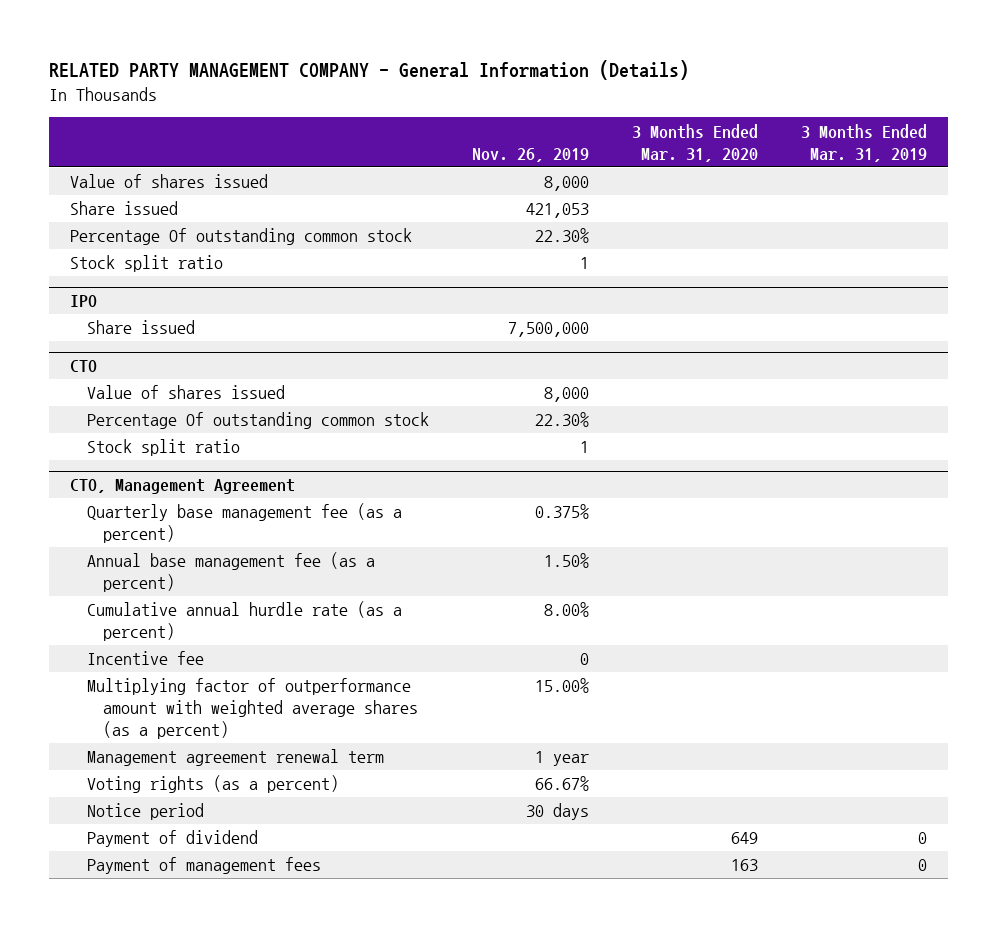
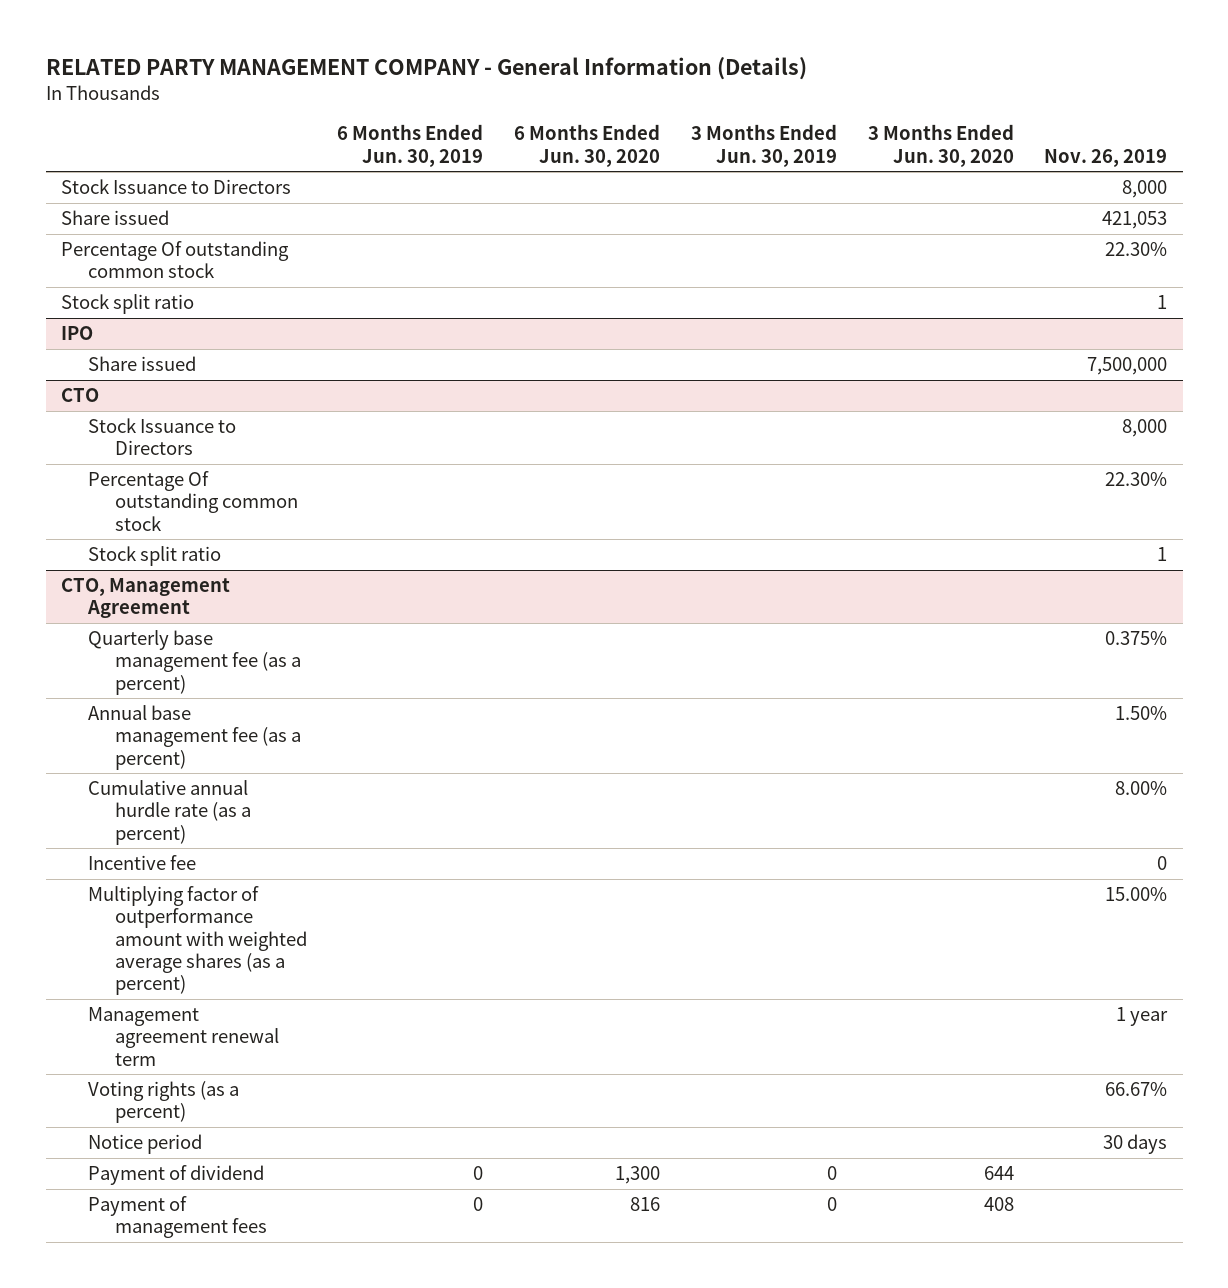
[631,123,758,162] 3 Months Ended Mar. 31, 2020 -> none
[800,123,927,162] 3 Months Ended Mar. 31, 2019 -> none
none -> [337,124,484,167] 6 Months Ended Jun. 30, 2019
none -> [514,124,661,167] 6 Months Ended Jun. 30, 2020
none -> [690,124,837,167] 3 Months Ended Jun. 30, 2019
none -> [867,124,1014,167] 3 Months Ended Jun. 30, 2020
[70,174,269,189] Value of shares issued -> [61,179,292,195] Stock Issuance to Directors
[86,385,285,400] Value of shares issued -> [87,418,236,456] Stock Issuance to Directors

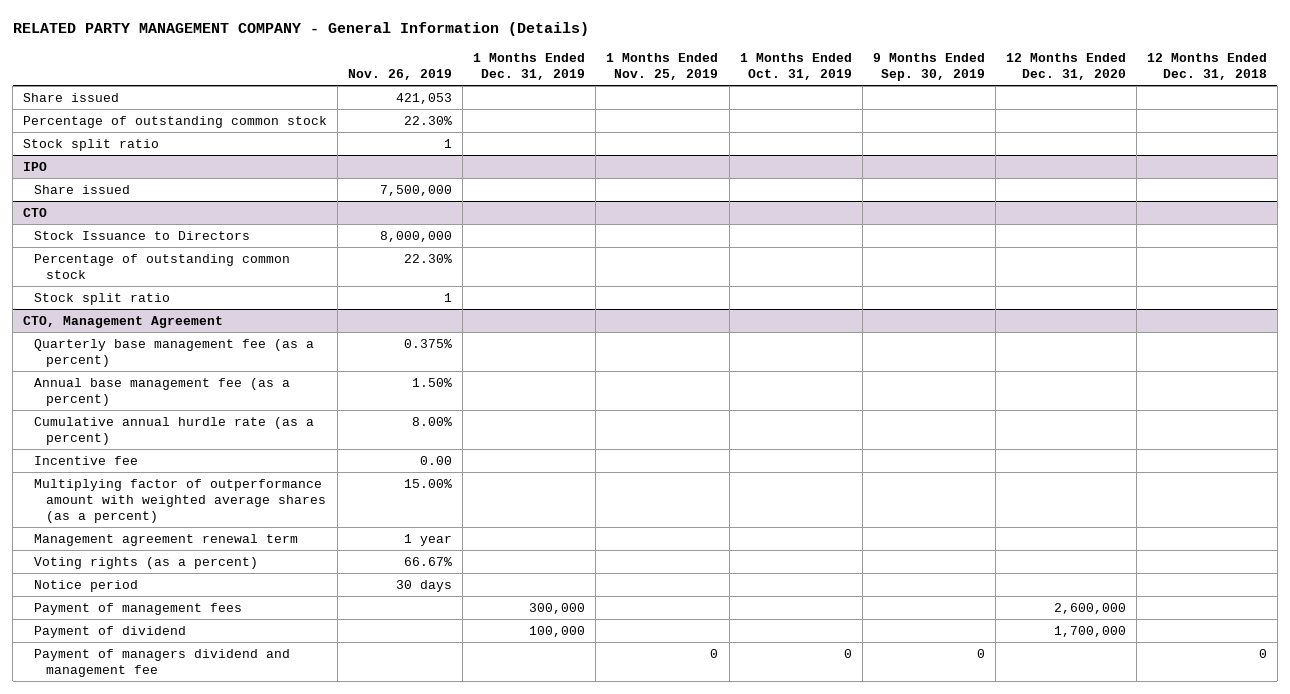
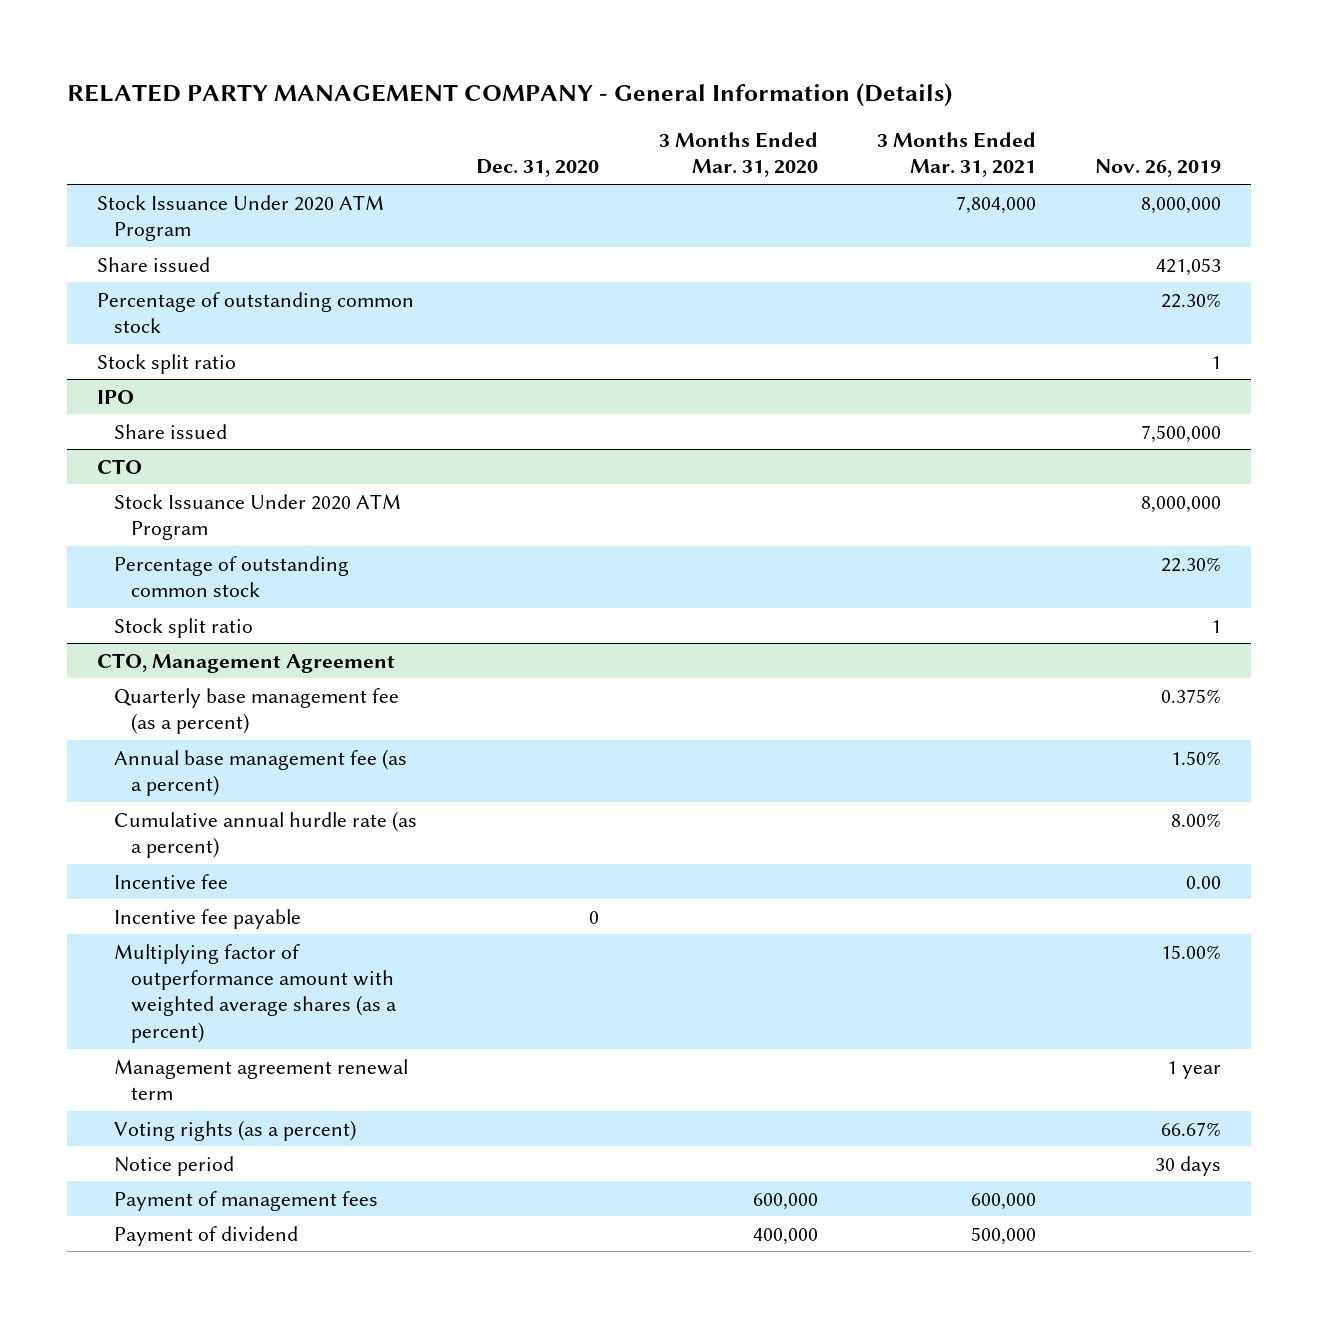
[473,53,586,81] 1 Months Ended Dec. 31, 2019 -> none
[606,53,719,81] 1 Months Ended Nov. 25, 2019 -> none
[739,53,852,81] 1 Months Ended Oct. 31, 2019 -> none
[872,53,985,82] 9 Months Ended Sep. 30, 2019 -> none
[1005,53,1126,81] 12 Months Ended Dec. 31, 2020 -> none
[1146,53,1267,81] 12 Months Ended Dec. 31, 2018 -> none
none -> [476,159,600,178] Dec. 31, 2020
none -> [658,132,818,178] 3 Months Ended Mar. 31, 2020
none -> [876,132,1036,178] 3 Months Ended Mar. 31, 2021
none -> [96,194,384,242] Stock Issuance Under 2020 ATM Program
[34,230,251,240] Stock Issuance to Directors -> [113,493,401,541] Stock Issuance Under 2020 ATM Program
none -> [113,908,301,929] Incentive fee payable
[34,648,291,677] Payment of managers dividend and management fee -> none

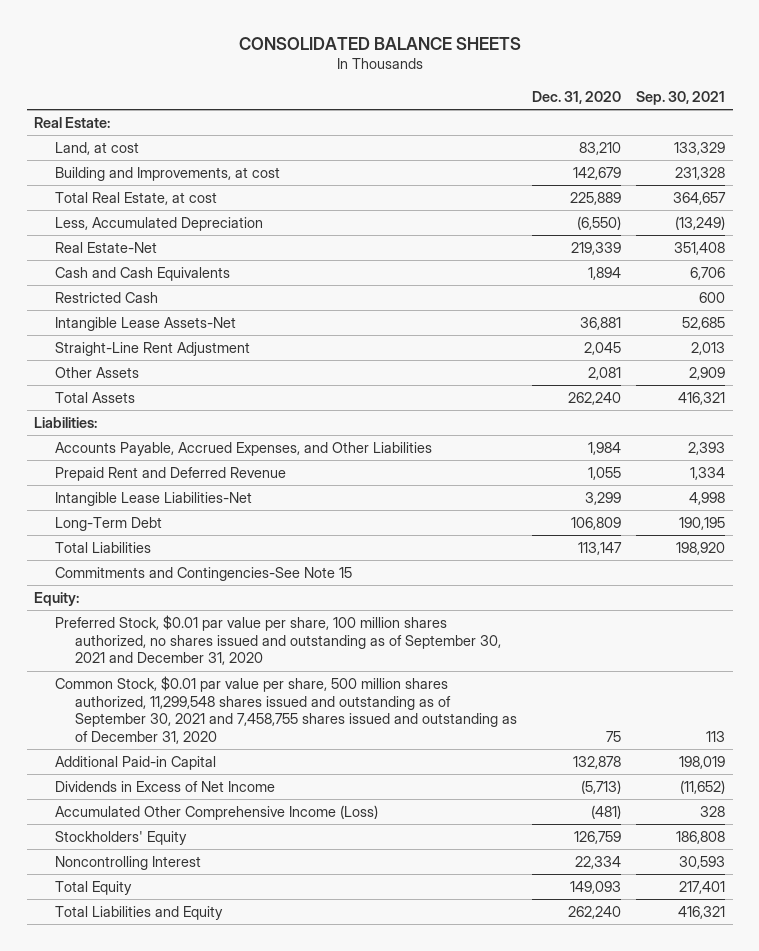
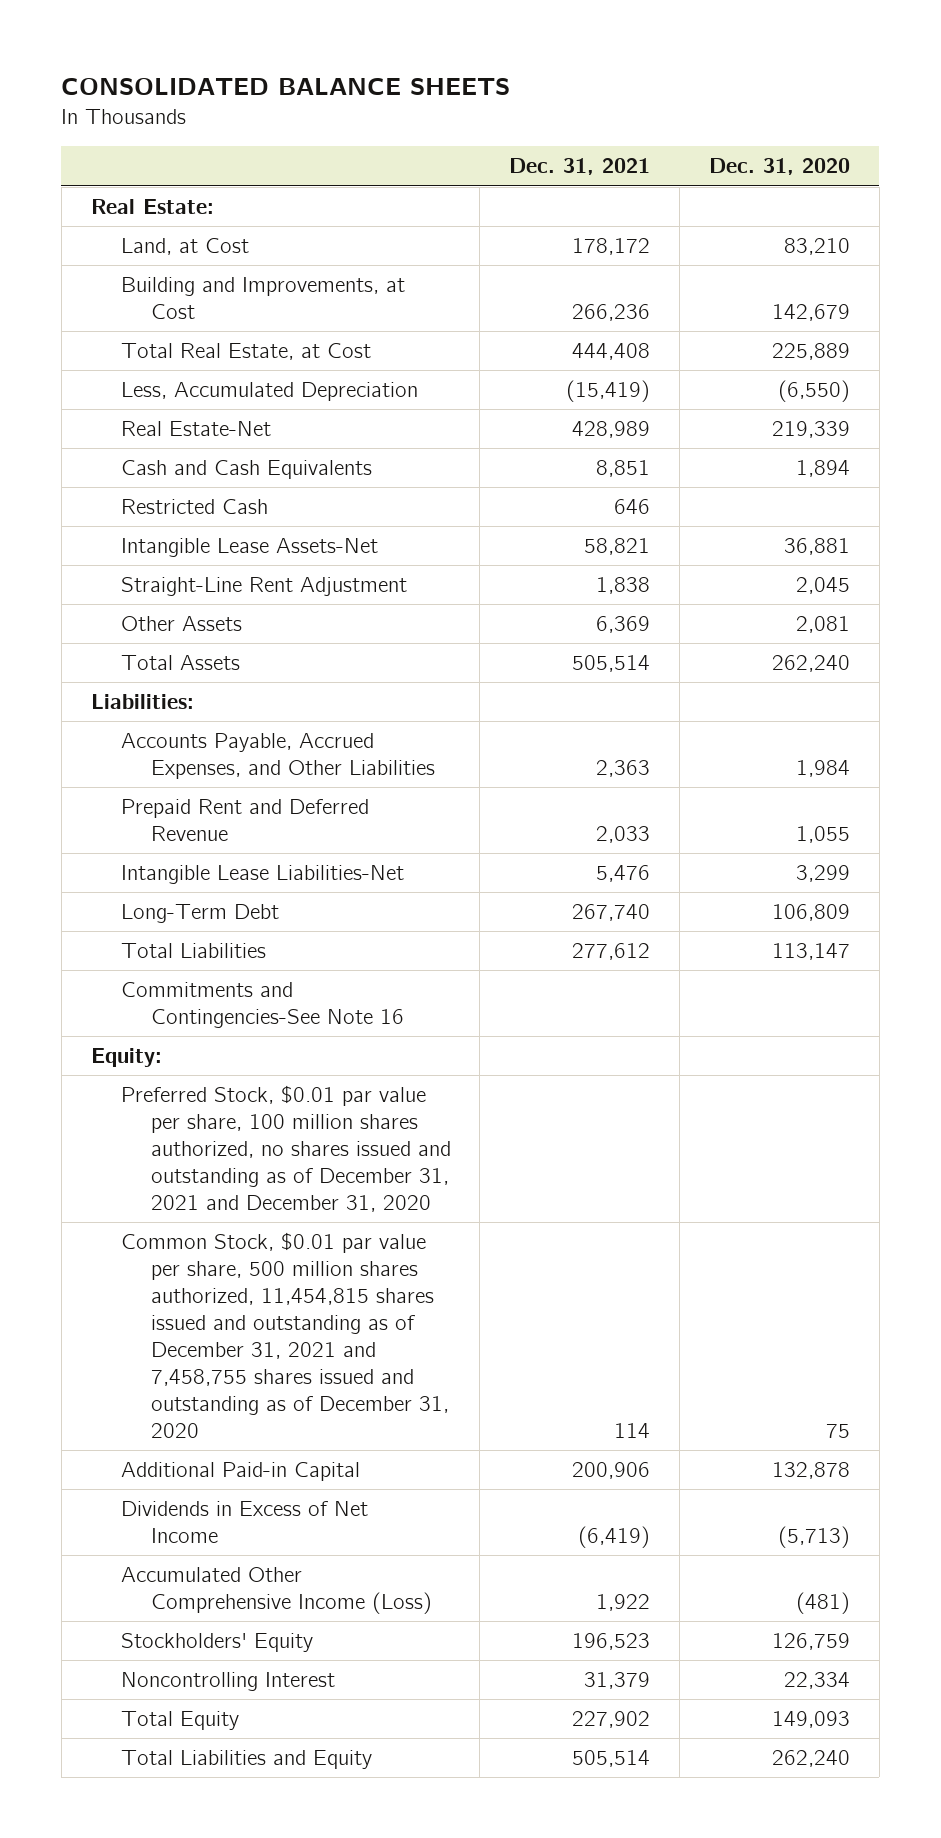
[636,91,726,106] Sep. 30, 2021 -> none
none -> [509,158,651,176] Dec. 31, 2021
[54,142,139,156] Land, at cost -> [120,238,249,256] Land, at Cost
[54,167,280,182] Building and Improvements, at cost -> [120,277,405,320] Building and Improvements, at Cost
[54,192,217,206] Total Real Estate, at cost -> [120,343,371,361] Total Real Estate, at Cost
[54,567,352,582] Commitments and Contingencies-See Note 15 -> [120,982,404,1029] Commitments and Contingencies-See Note 16
[54,615,502,666] Preferred Stock, $0.01 par value per share, 100 million shares authorized, no shares issued and outstanding as of September 30, 2021 and December 31, 2020 -> [120,1085,451,1213] Preferred Stock, $0.01 par value per share, 100 million shares authorized, no shares issued and outstanding as of December 31, 2021 and December 31, 2020
[54,676,518,744] Common Stock, $0.01 par value per share, 500 million shares authorized, 11,299,548 shares issued and outstanding as of September 30, 2021 and 7,458,755 shares issued and outstanding as of December 31, 2020 -> [120,1232,449,1438] Common Stock, $0.01 par value per share, 500 million shares authorized, 11,454,815 shares issued and outstanding as of December 31, 2021 and 7,458,755 shares issued and outstanding as of December 31, 2020

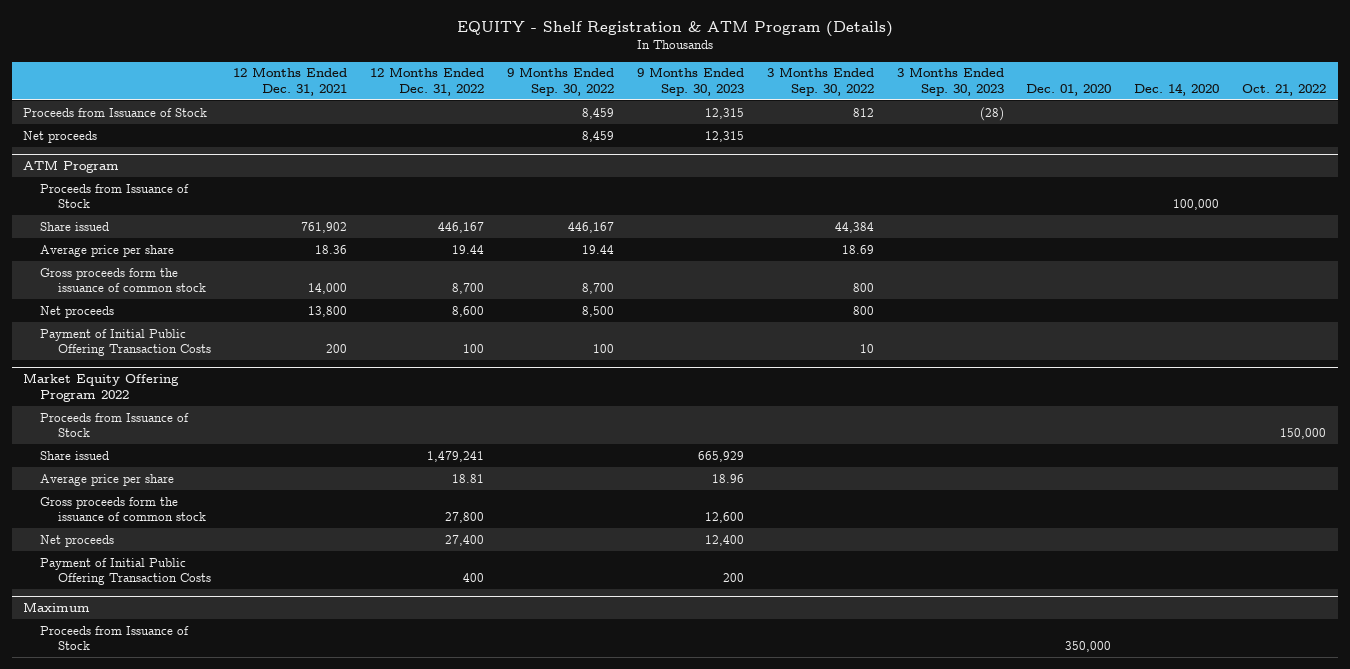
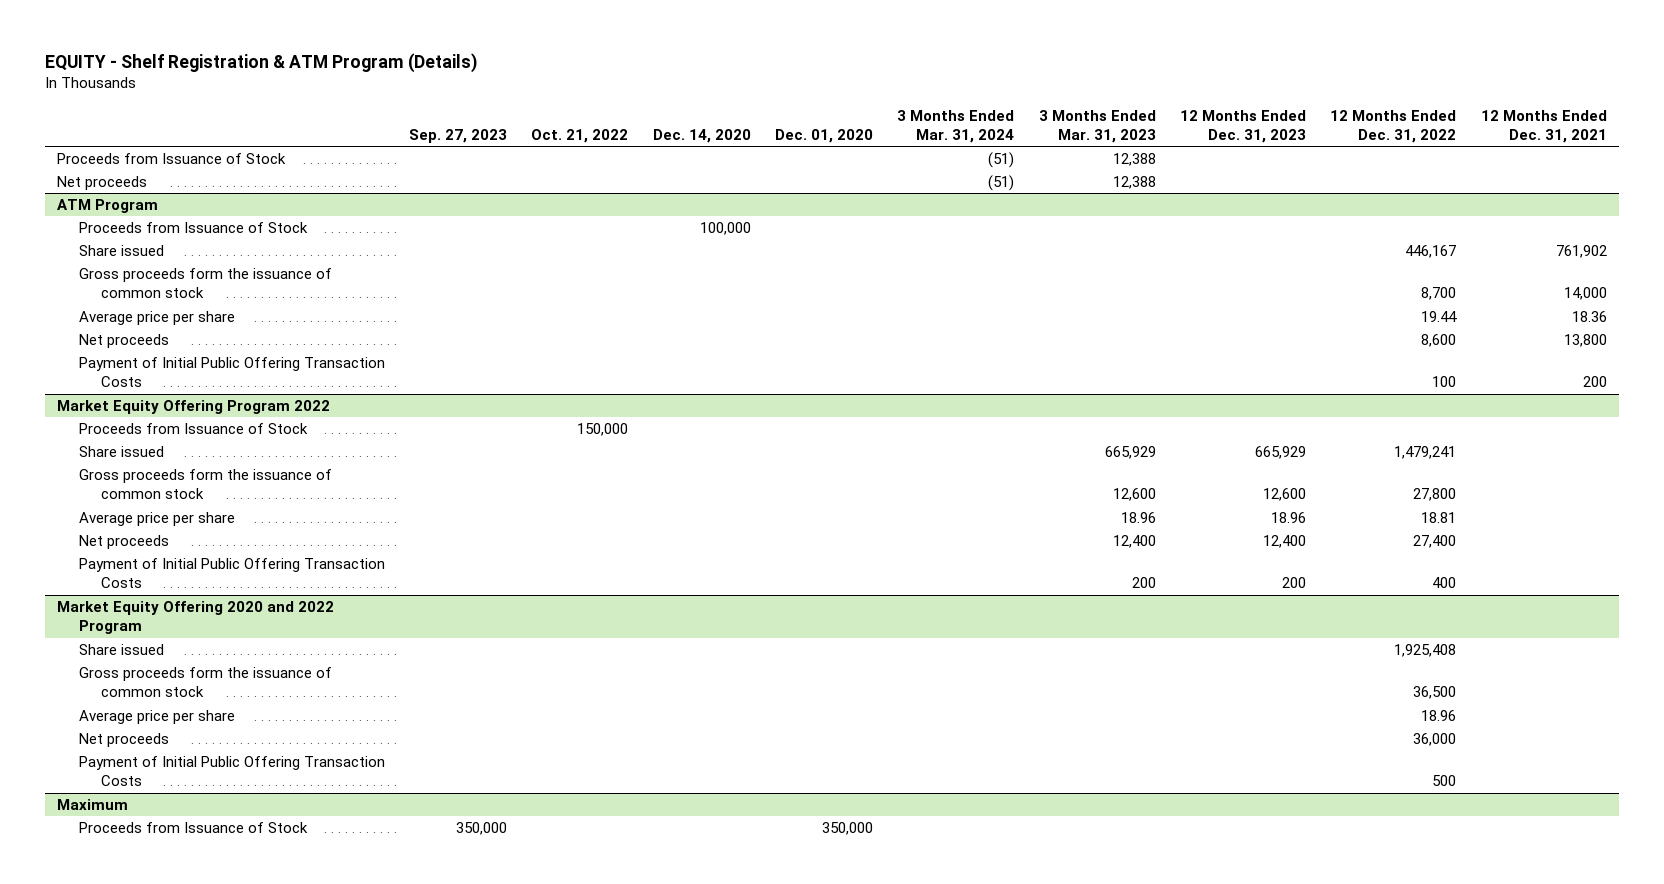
[507,67,615,96] 9 Months Ended Sep. 30, 2022 -> none
[636,67,744,96] 9 Months Ended Sep. 30, 2023 -> none
[766,67,874,96] 3 Months Ended Sep. 30, 2022 -> none
[896,67,1004,96] 3 Months Ended Sep. 30, 2023 -> none
none -> [409,128,508,143] Sep. 27, 2023
none -> [897,109,1015,143] 3 Months Ended Mar. 31, 2024
none -> [1038,109,1156,143] 3 Months Ended Mar. 31, 2023
none -> [1180,109,1307,143] 12 Months Ended Dec. 31, 2023
[40,244,175,257] Average price per share -> [78,311,235,326] Average price per share
[40,473,175,486] Average price per share -> [78,512,235,527] Average price per share
none -> [57,601,335,635] Market Equity Offering 2020 and 2022 Program
none -> [78,644,164,656] Share issued
none -> [78,667,332,698] Gross proceeds form the issuance of common stock
none -> [78,710,235,725] Average price per share
none -> [78,733,169,748] Net proceeds
none -> [78,756,385,787] Payment of Initial Public Offering Transaction Costs

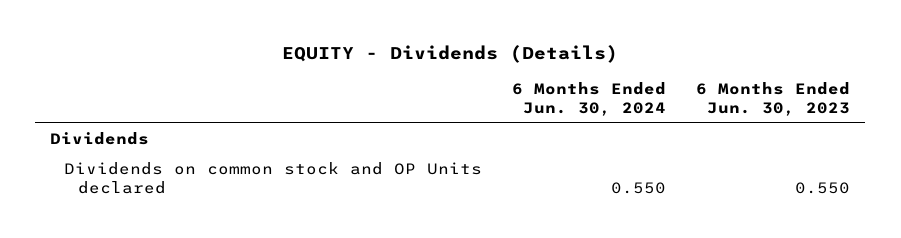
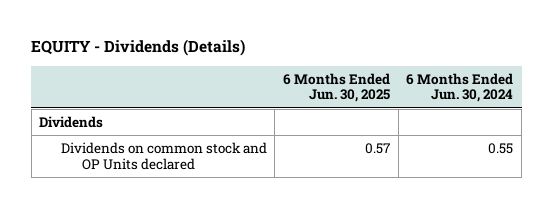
[696,82,851,117] 6 Months Ended Jun. 30, 2023 -> none
none -> [283,72,391,103] 6 Months Ended Jun. 30, 2025
[611,182,667,195] 0.550 -> [488,142,514,154] 0.55

